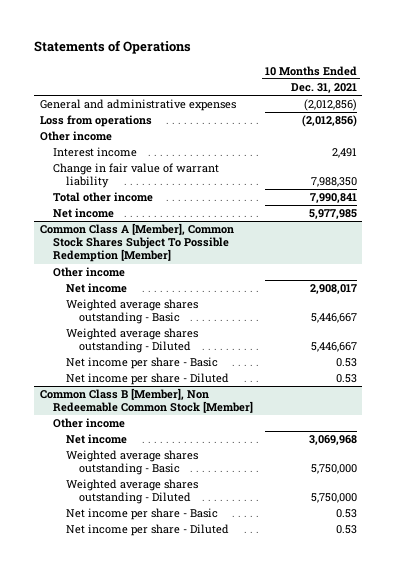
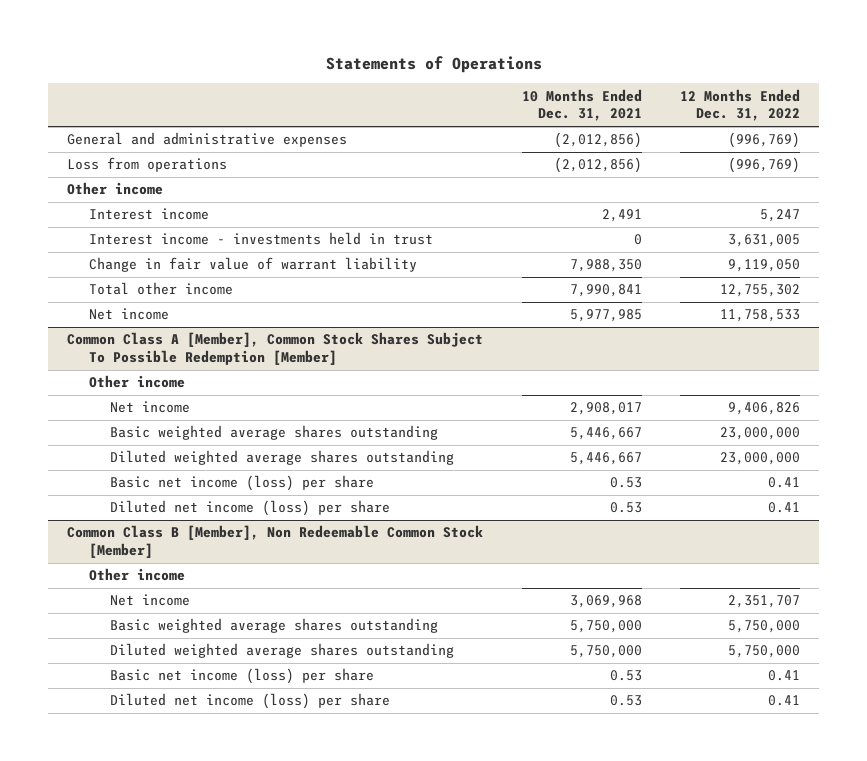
none -> [679,88,800,122] 12 Months Ended Dec. 31, 2022
none -> [88,232,433,246] Interest income - investments held in trust
[65,299,198,325] Weighted average shares outstanding - Basic -> [110,425,439,441] Basic weighted average shares outstanding
[65,328,198,354] Weighted average shares outstanding - Diluted -> [110,450,455,466] Diluted weighted average shares outstanding
[65,357,218,370] Net income per share - Basic -> [110,475,375,492] Basic net income (loss) per share
[65,373,229,386] Net income per share - Diluted -> [110,500,391,517] Diluted net income (loss) per share
[65,450,198,476] Weighted average shares outstanding - Basic -> [110,618,439,634] Basic weighted average shares outstanding
[65,479,198,505] Weighted average shares outstanding - Diluted -> [110,643,455,659] Diluted weighted average shares outstanding
[65,508,218,521] Net income per share - Basic -> [110,668,375,685] Basic net income (loss) per share
[65,524,229,537] Net income per share - Diluted -> [110,693,391,710] Diluted net income (loss) per share

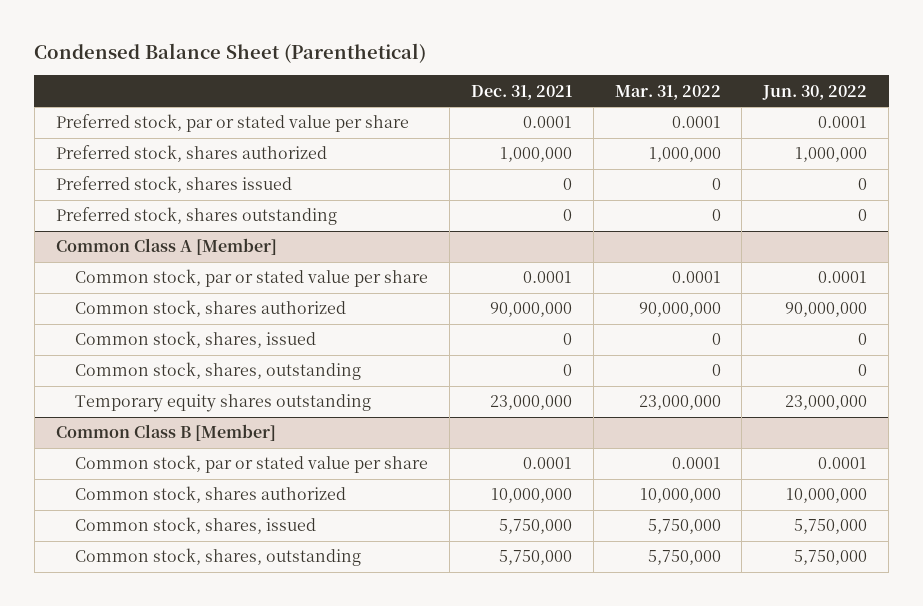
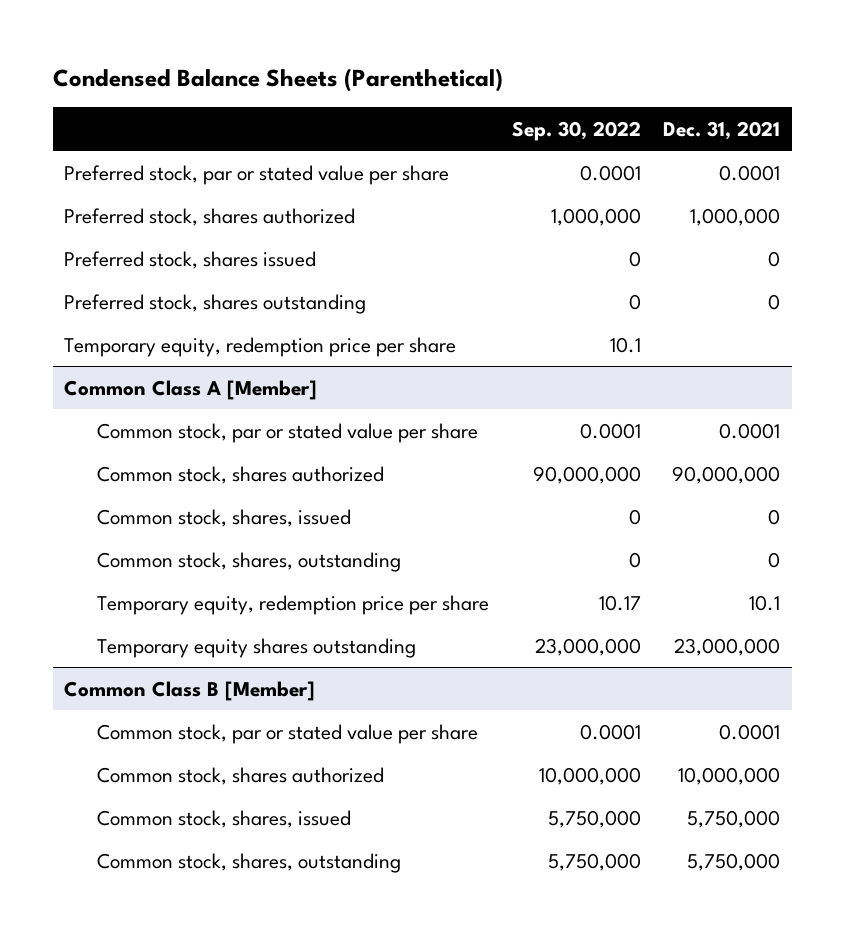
[34,43,427,64] Condensed Balance Sheet (Parenthetical) -> [53,68,504,93] Condensed Balance Sheets (Parenthetical)
[614,84,721,100] Mar. 31, 2022 -> none
[762,84,868,100] Jun. 30, 2022 -> none
none -> [511,120,641,141] Sep. 30, 2022
none -> [64,336,457,357] Temporary equity, redemption price per share
none -> [97,594,490,615] Temporary equity, redemption price per share

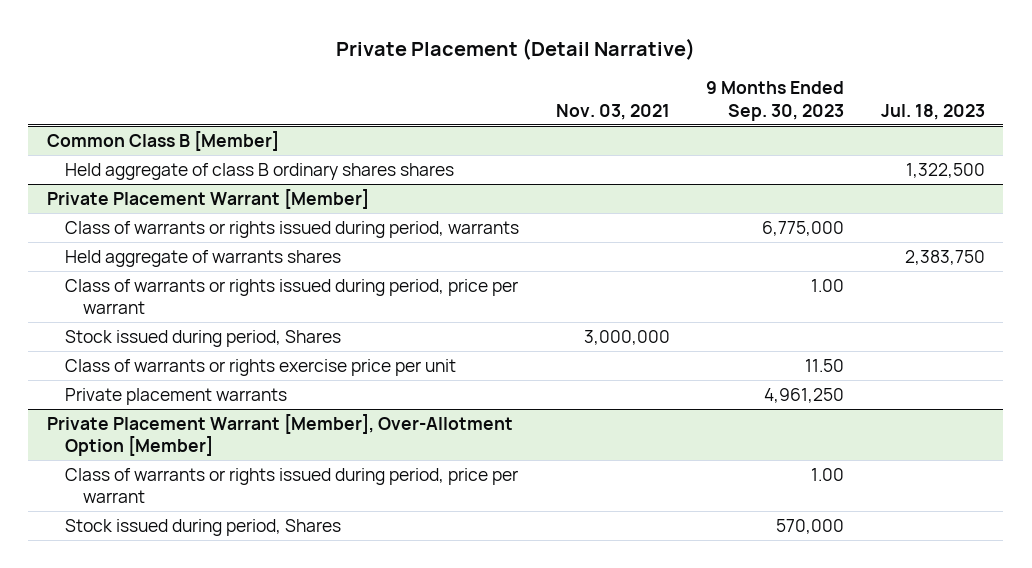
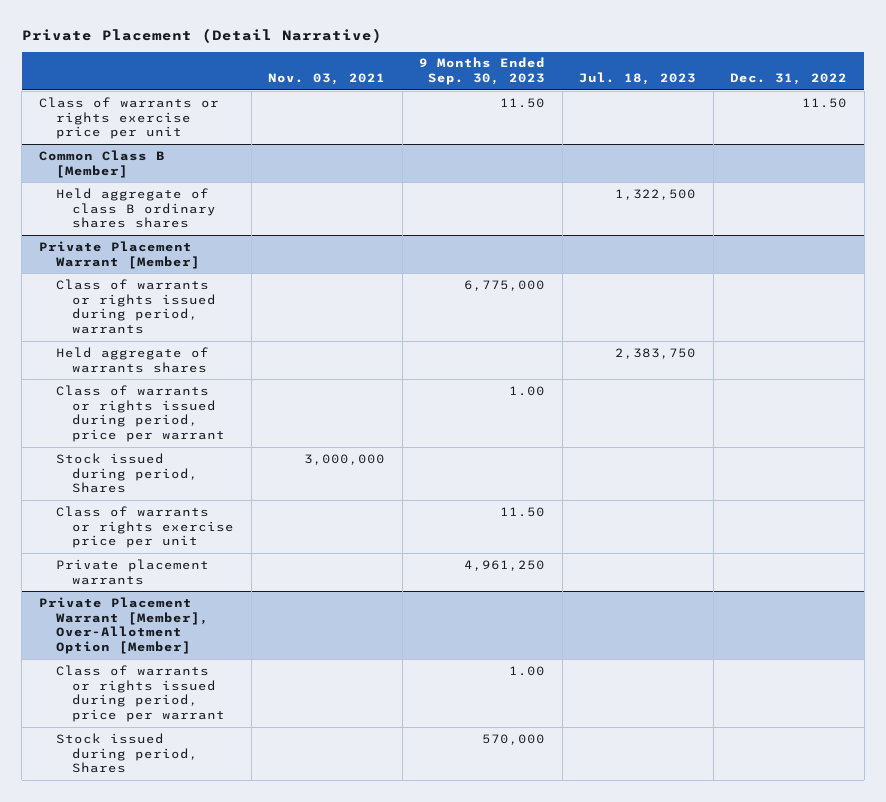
none -> [730,73,848,86] Dec. 31, 2022
none -> [38,96,219,140] Class of warrants or rights exercise price per unit

